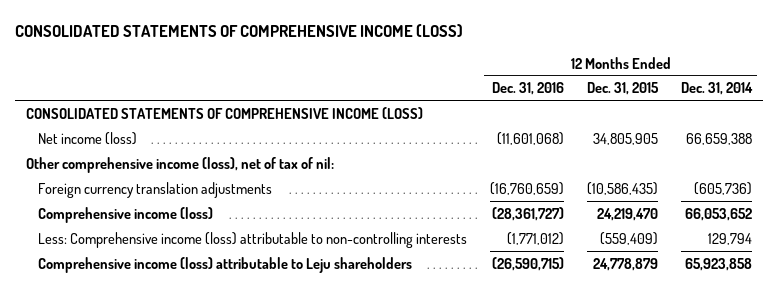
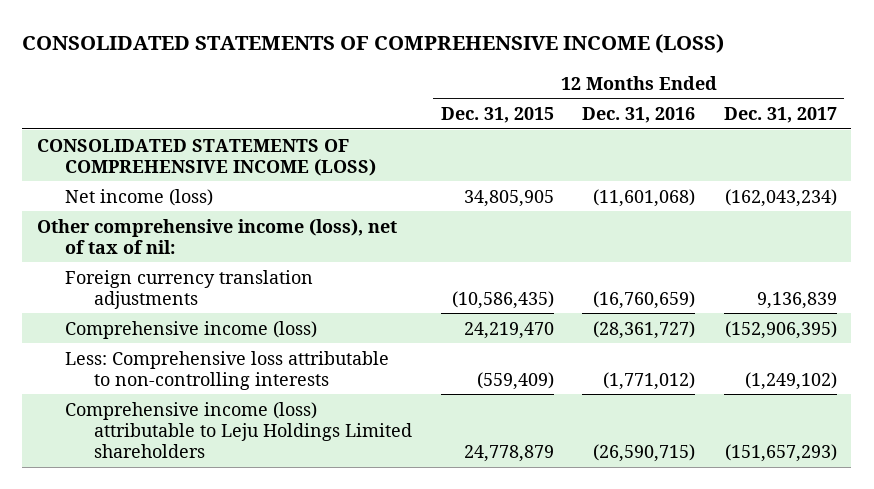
[680,82,753,96] Dec. 31, 2014 -> none
none -> [723,106,837,123] Dec. 31, 2017
[37,231,467,248] Less: Comprehensive income (loss) attributable to non-controlling interests -> [65,350,390,390] Less: Comprehensive loss attributable to non-controlling interests
[37,256,412,273] Comprehensive income (loss) attributable to Leju shareholders -> [65,401,412,458] Comprehensive income (loss) attributable to Leju Holdings Limited shareholders

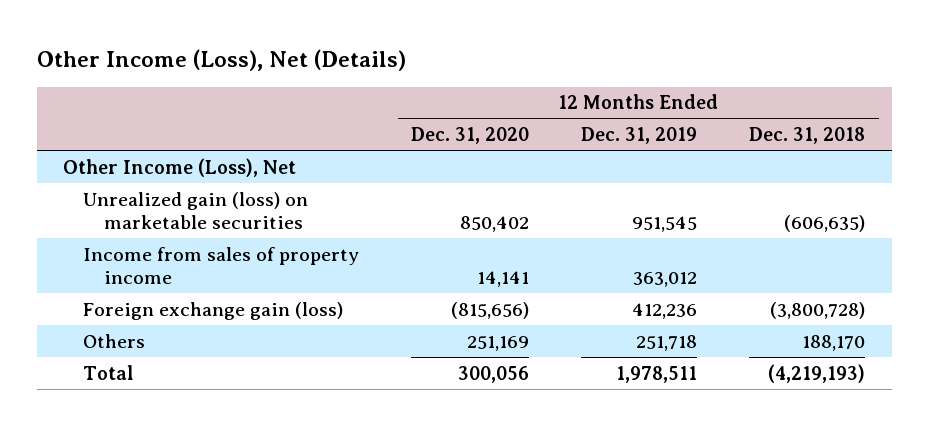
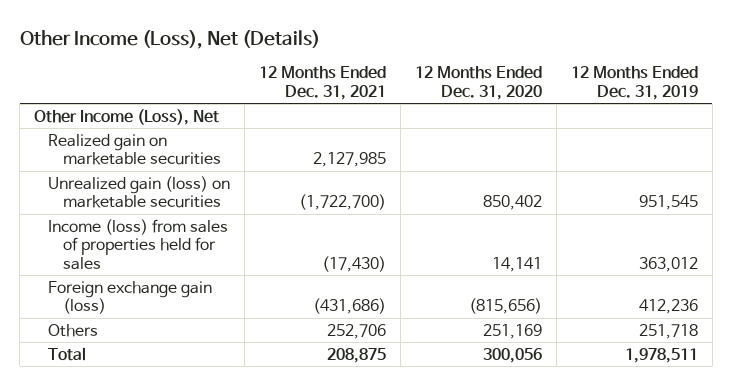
[749,126,866,144] Dec. 31, 2018 -> none
none -> [259,66,387,101] 12 Months Ended Dec. 31, 2021
none -> [48,133,221,166] Realized gain on marketable securities
[83,246,360,285] Income from sales of property income -> [48,218,229,271] Income (loss) from sales of properties held for sales

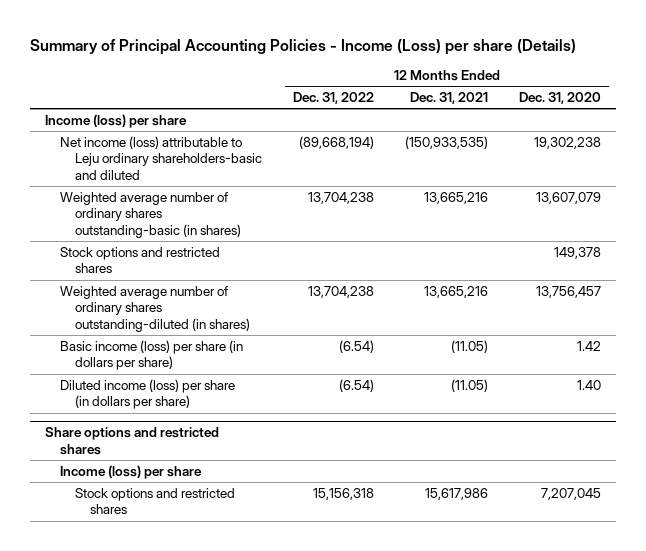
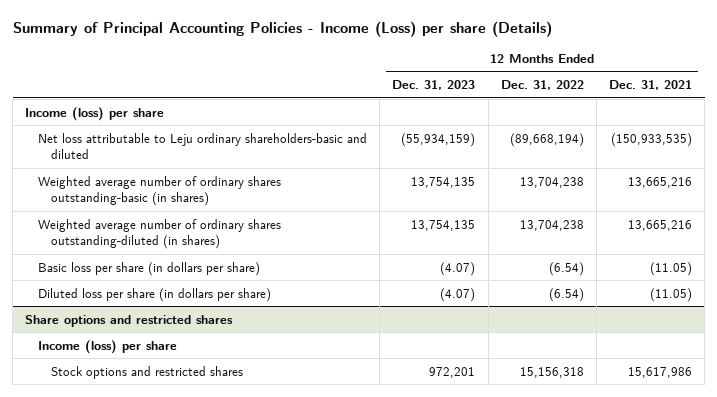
[518,91,601,104] Dec. 31, 2020 -> none
none -> [392,80,476,91] Dec. 31, 2023
[60,135,263,180] Net income (loss) attributable to Leju ordinary shareholders-basic and diluted -> [38,132,368,160] Net loss attributable to Leju ordinary shareholders-basic and diluted
[60,246,221,274] Stock options and restricted shares -> none
[60,339,244,371] Basic income (loss) per share (in dollars per share) -> [38,261,261,276] Basic loss per share (in dollars per share)
[60,378,236,410] Diluted income (loss) per share (in dollars per share) -> [38,287,272,302] Diluted loss per share (in dollars per share)

